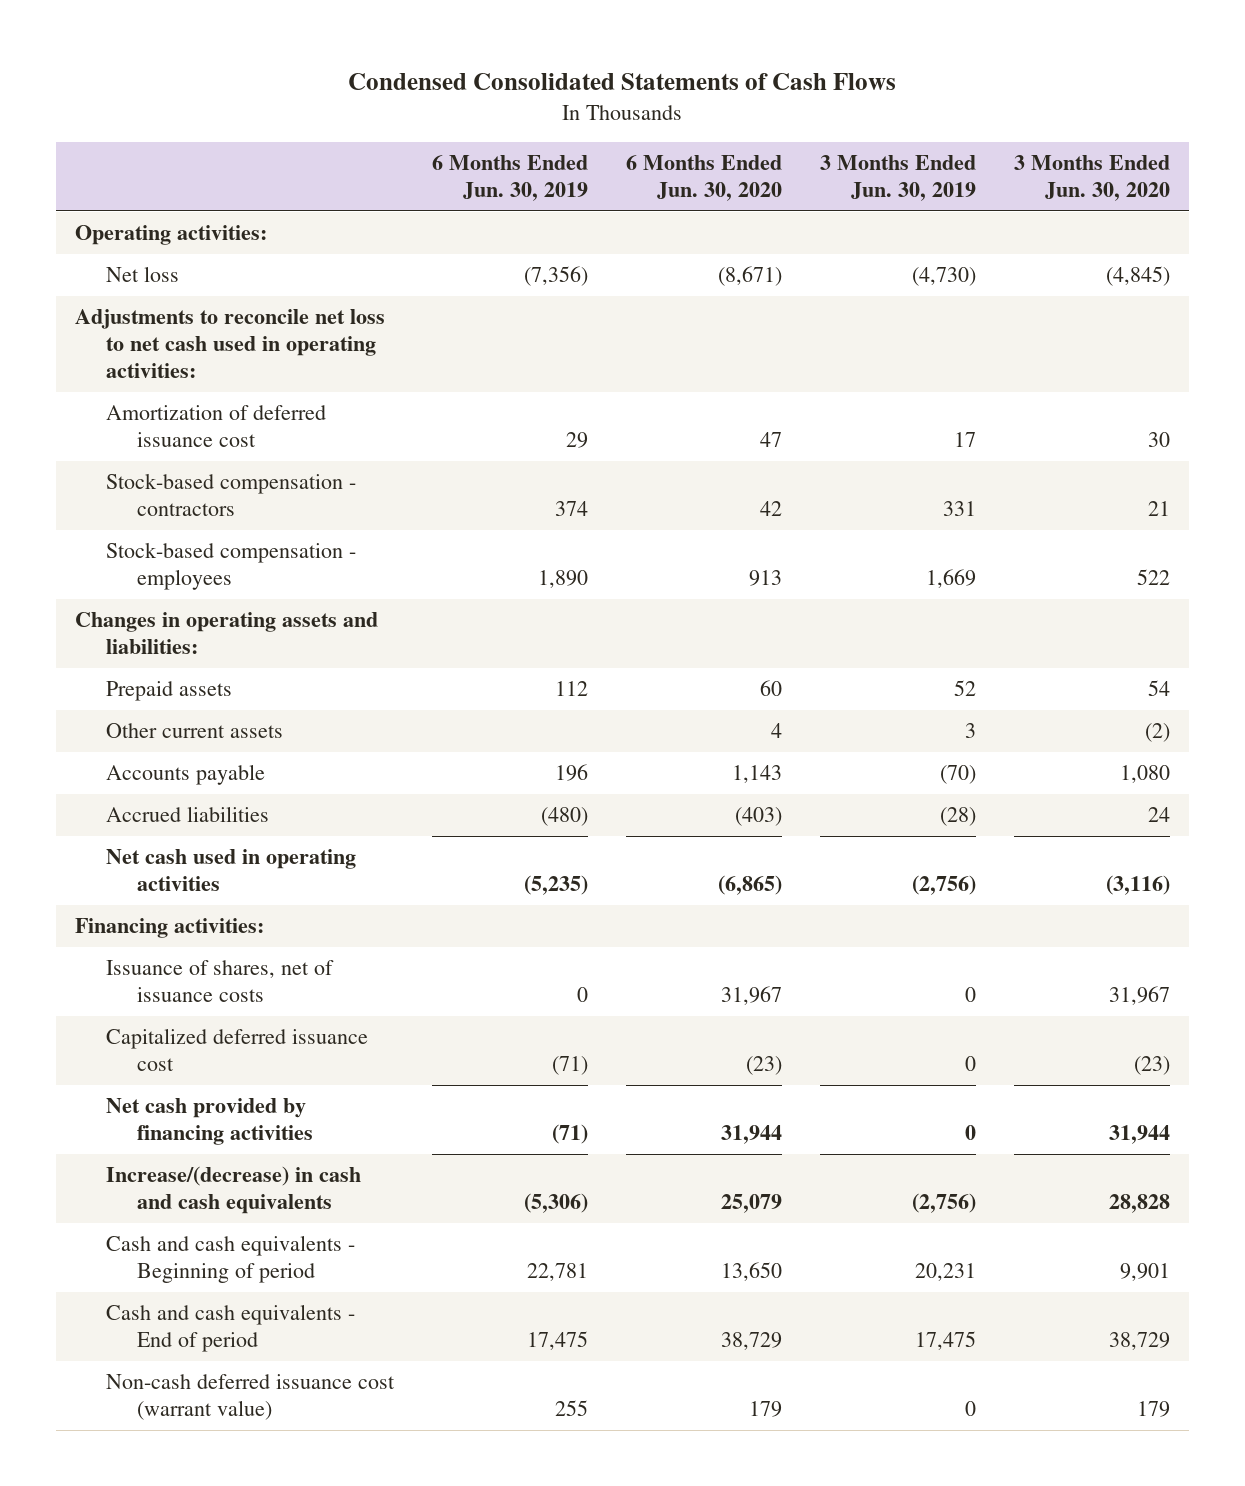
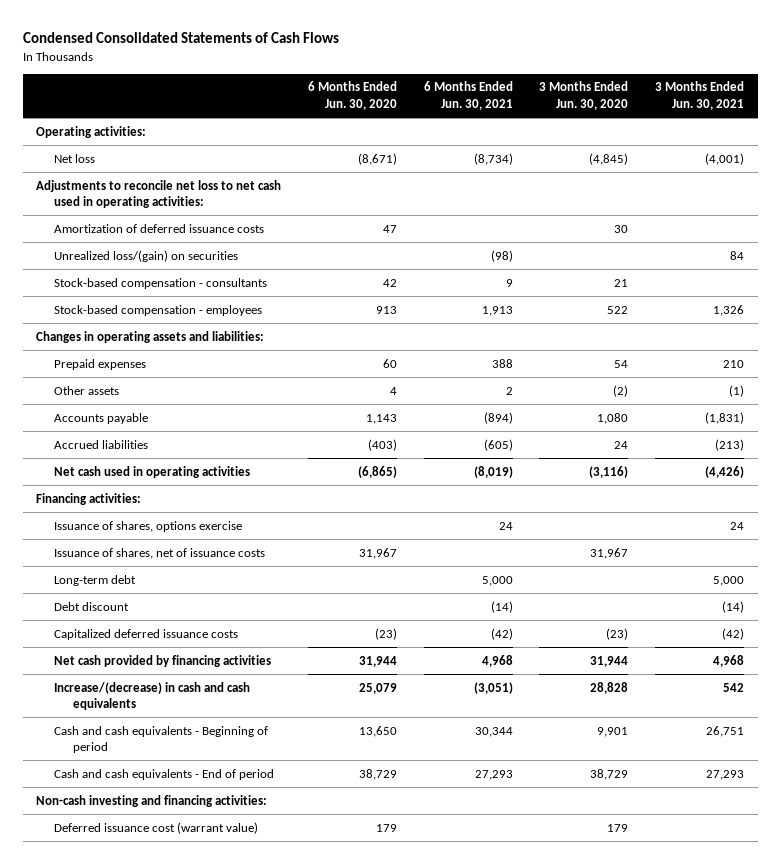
[431,155,588,201] 6 Months Ended Jun. 30, 2019 -> none
[819,155,976,201] 3 Months Ended Jun. 30, 2019 -> none
none -> [423,81,513,110] 6 Months Ended Jun. 30, 2021
none -> [655,81,745,110] 3 Months Ended Jun. 30, 2021
[105,405,326,448] Amortization of deferred issuance cost -> [54,223,265,233] Amortization of deferred issuance costs
none -> [54,249,239,262] Unrealized loss/(gain) on securities
[105,473,356,517] Stock-based compensation - contractors -> [54,277,268,289] Stock-based compensation - consultants
[105,681,232,702] Prepaid assets -> [54,358,147,370] Prepaid expenses
[105,723,283,739] Other current assets -> [54,385,120,395] Other assets
none -> [54,520,243,532] Issuance of shares, options exercise
none -> [54,574,137,586] Long-term debt
none -> [54,601,130,611] Debt discount
[105,1028,368,1072] Capitalized deferred issuance cost -> [54,628,239,640] Capitalized deferred issuance costs
none -> [36,794,268,807] Non-cash investing and financing activities:
[105,1374,395,1421] Non-cash deferred issuance cost (warrant value) -> [54,821,259,834] Deferred issuance cost (warrant value)

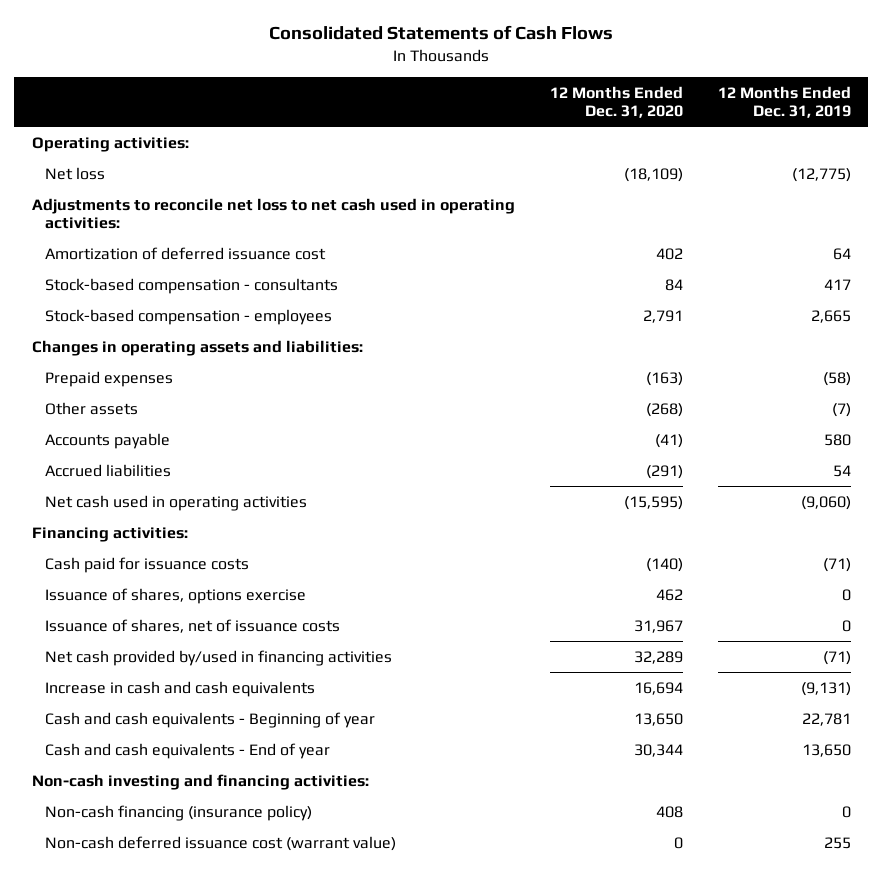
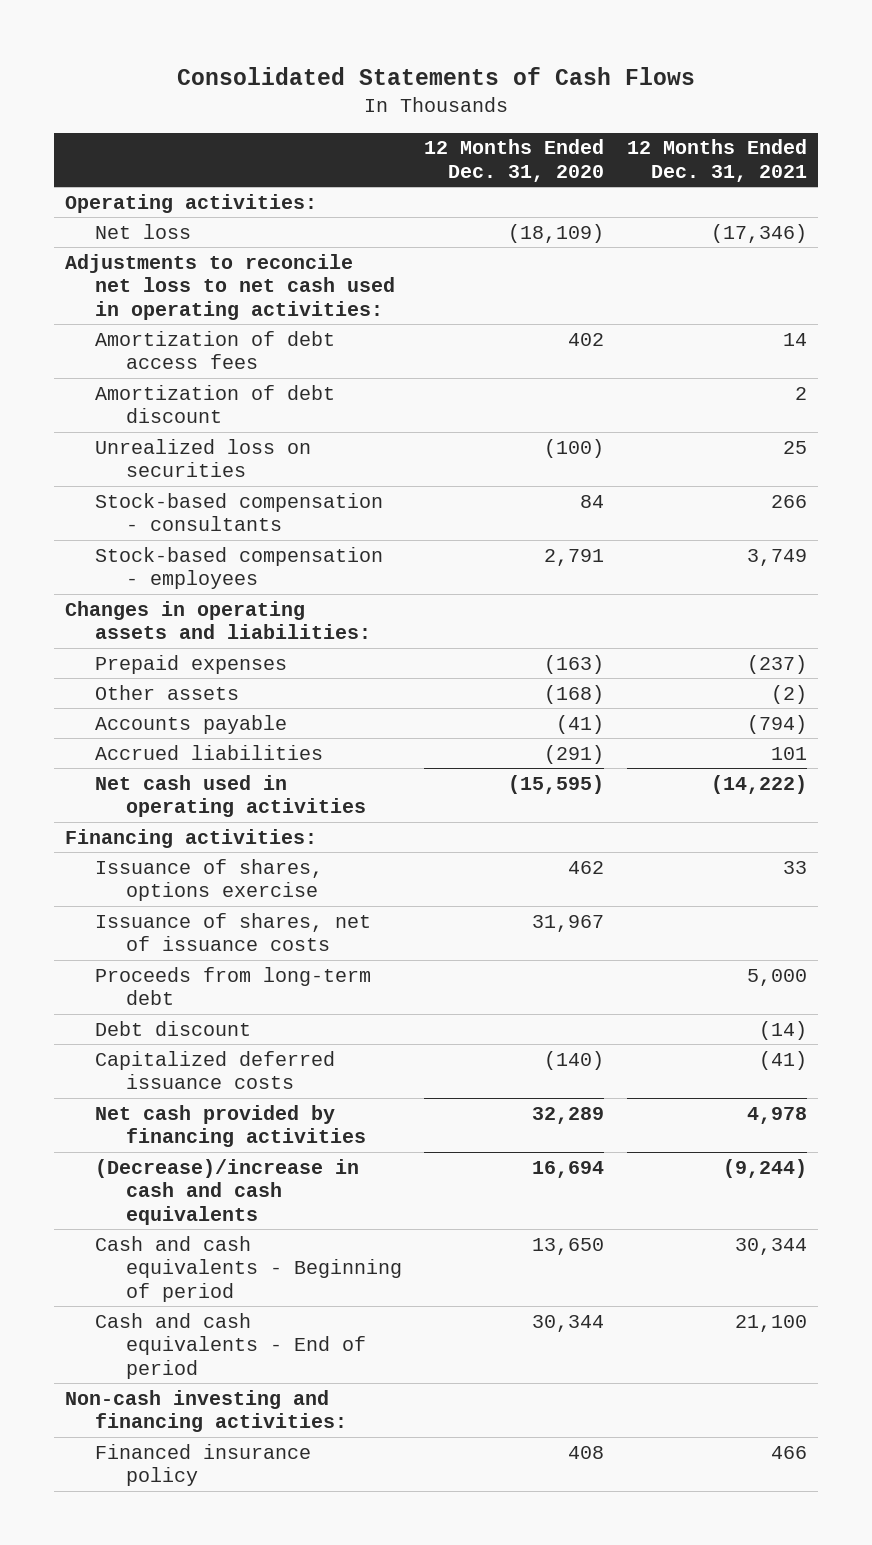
[717,85,851,119] 12 Months Ended Dec. 31, 2019 -> none
none -> [626,139,807,182] 12 Months Ended Dec. 31, 2021
[44,246,326,260] Amortization of deferred issuance cost -> [95,330,336,370] Amortization of debt access fees
none -> [95,384,336,424] Amortization of debt discount
none -> [95,438,312,478] Unrealized loss on securities
[645,402,683,417] (268) -> [544,684,605,704] (168)
[44,556,249,573] Cash paid for issuance costs -> none
none -> [95,966,372,1006] Proceeds from long-term debt
none -> [95,1020,252,1036] Debt discount
none -> [95,1050,336,1090] Capitalized deferred issuance costs
[44,649,392,666] Net cash provided by/used in financing activities -> [95,1104,366,1148] Net cash provided by financing activities
[44,680,315,697] Increase in cash and cash equivalents -> [95,1158,360,1225] (Decrease)/increase in cash and cash equivalents
[44,711,375,728] Cash and cash equivalents - Beginning of year -> [95,1235,402,1302] Cash and cash equivalents - Beginning of period
[44,742,330,759] Cash and cash equivalents - End of year -> [95,1312,366,1379] Cash and cash equivalents - End of period
[44,804,312,821] Non-cash financing (insurance policy) -> none
[44,835,396,851] Non-cash deferred issuance cost (warrant value) -> none
none -> [95,1443,312,1487] Financed insurance policy

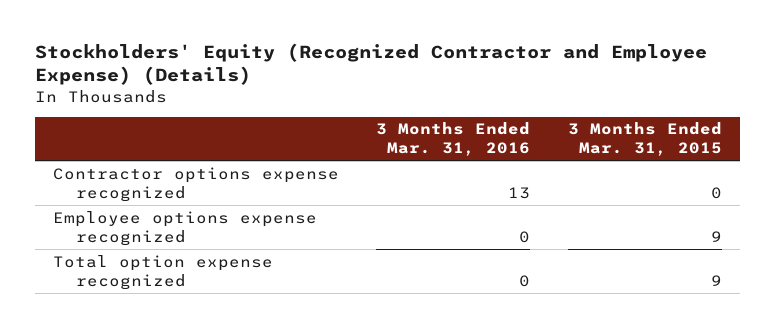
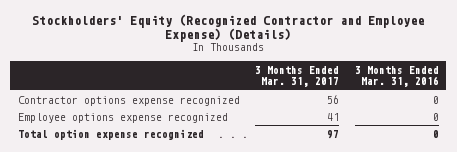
[567,122,722,157] 3 Months Ended Mar. 31, 2015 -> none
none -> [255,65,340,88] 3 Months Ended Mar. 31, 2017
[508,186,531,199] 13 -> [432,95,439,104] 0

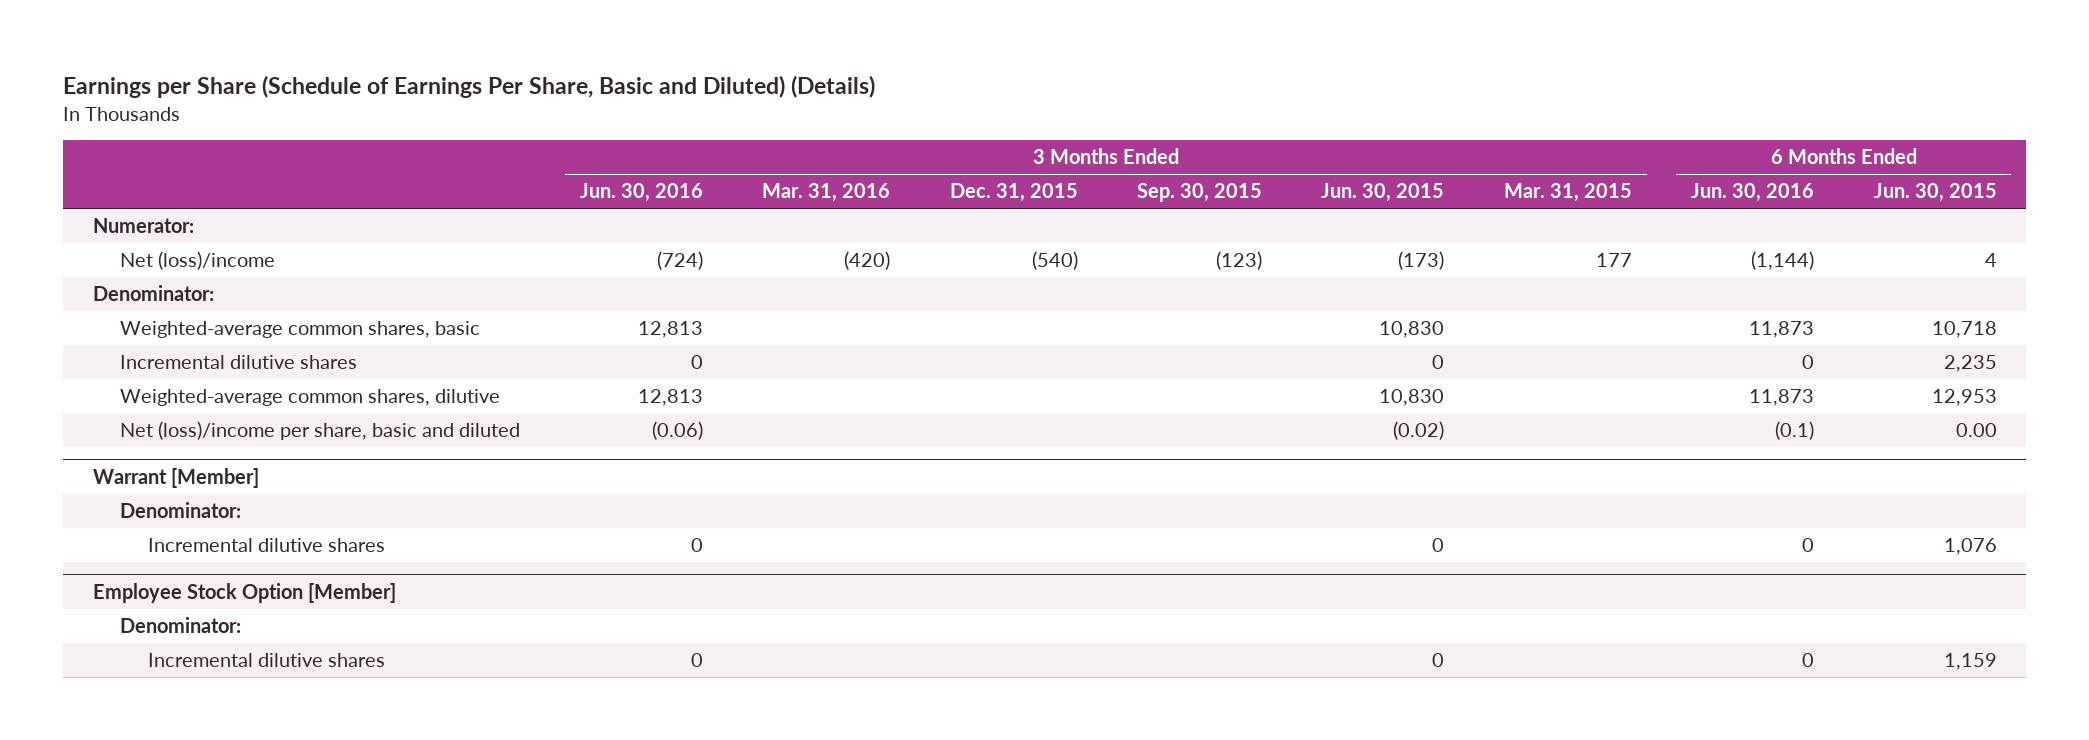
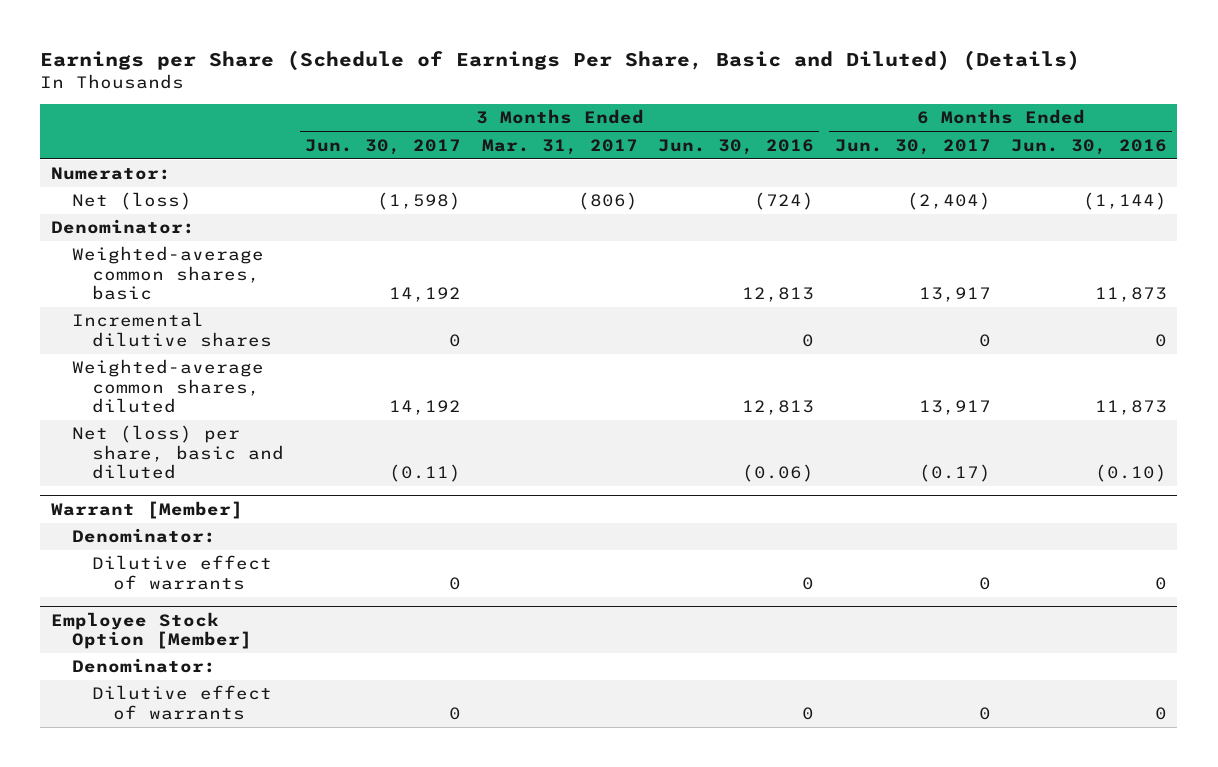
[762,183,891,203] Mar. 31, 2016 -> none
[949,183,1078,203] Dec. 31, 2015 -> none
[1136,183,1262,203] Sep. 30, 2015 -> none
[1321,183,1445,203] Jun. 30, 2015 -> none
[1503,183,1632,203] Mar. 31, 2015 -> none
[1873,183,1997,203] Jun. 30, 2015 -> none
none -> [305,138,462,155] Jun. 30, 2017
none -> [481,138,638,155] Mar. 31, 2017
none -> [834,138,991,155] Jun. 30, 2017
[120,251,276,271] Net (loss)/income -> [71,192,192,211] Net (loss)
[120,389,501,407] Weighted-average common shares, dilutive -> [71,359,264,413] Weighted-average common shares, diluted
[120,421,521,441] Net (loss)/income per share, basic and diluted -> [71,425,285,479] Net (loss) per share, basic and diluted
[1775,421,1815,441] (0.1) -> [1095,463,1168,482] (0.10)
[148,538,386,553] Incremental dilutive shares -> [92,555,273,590] Dilutive effect of warrants
[148,653,386,668] Incremental dilutive shares -> [92,685,273,720] Dilutive effect of warrants

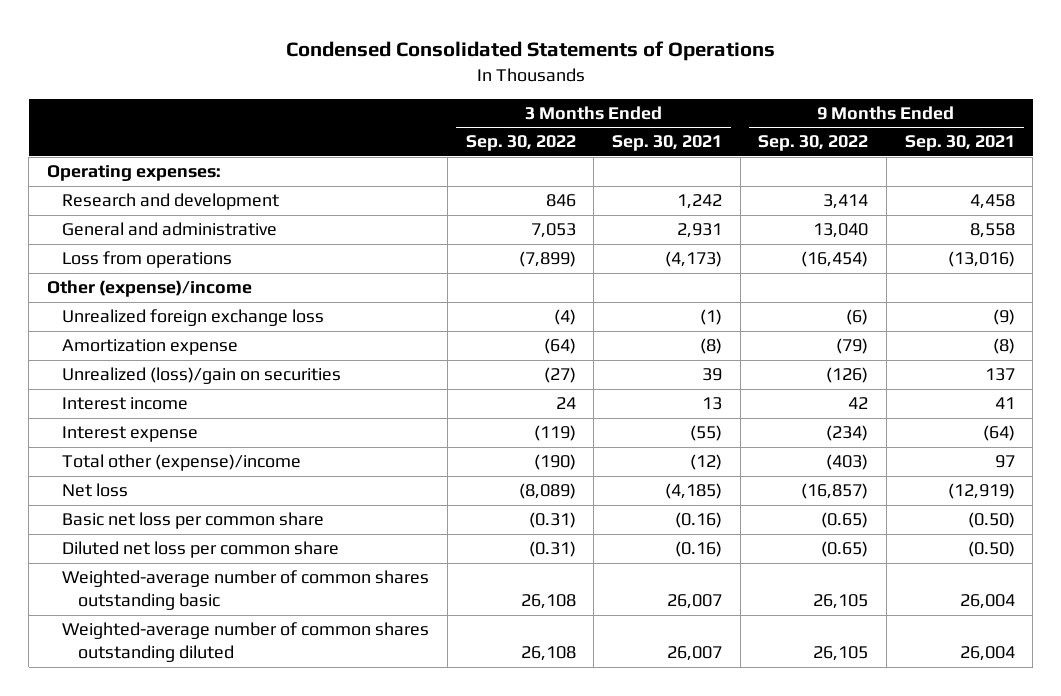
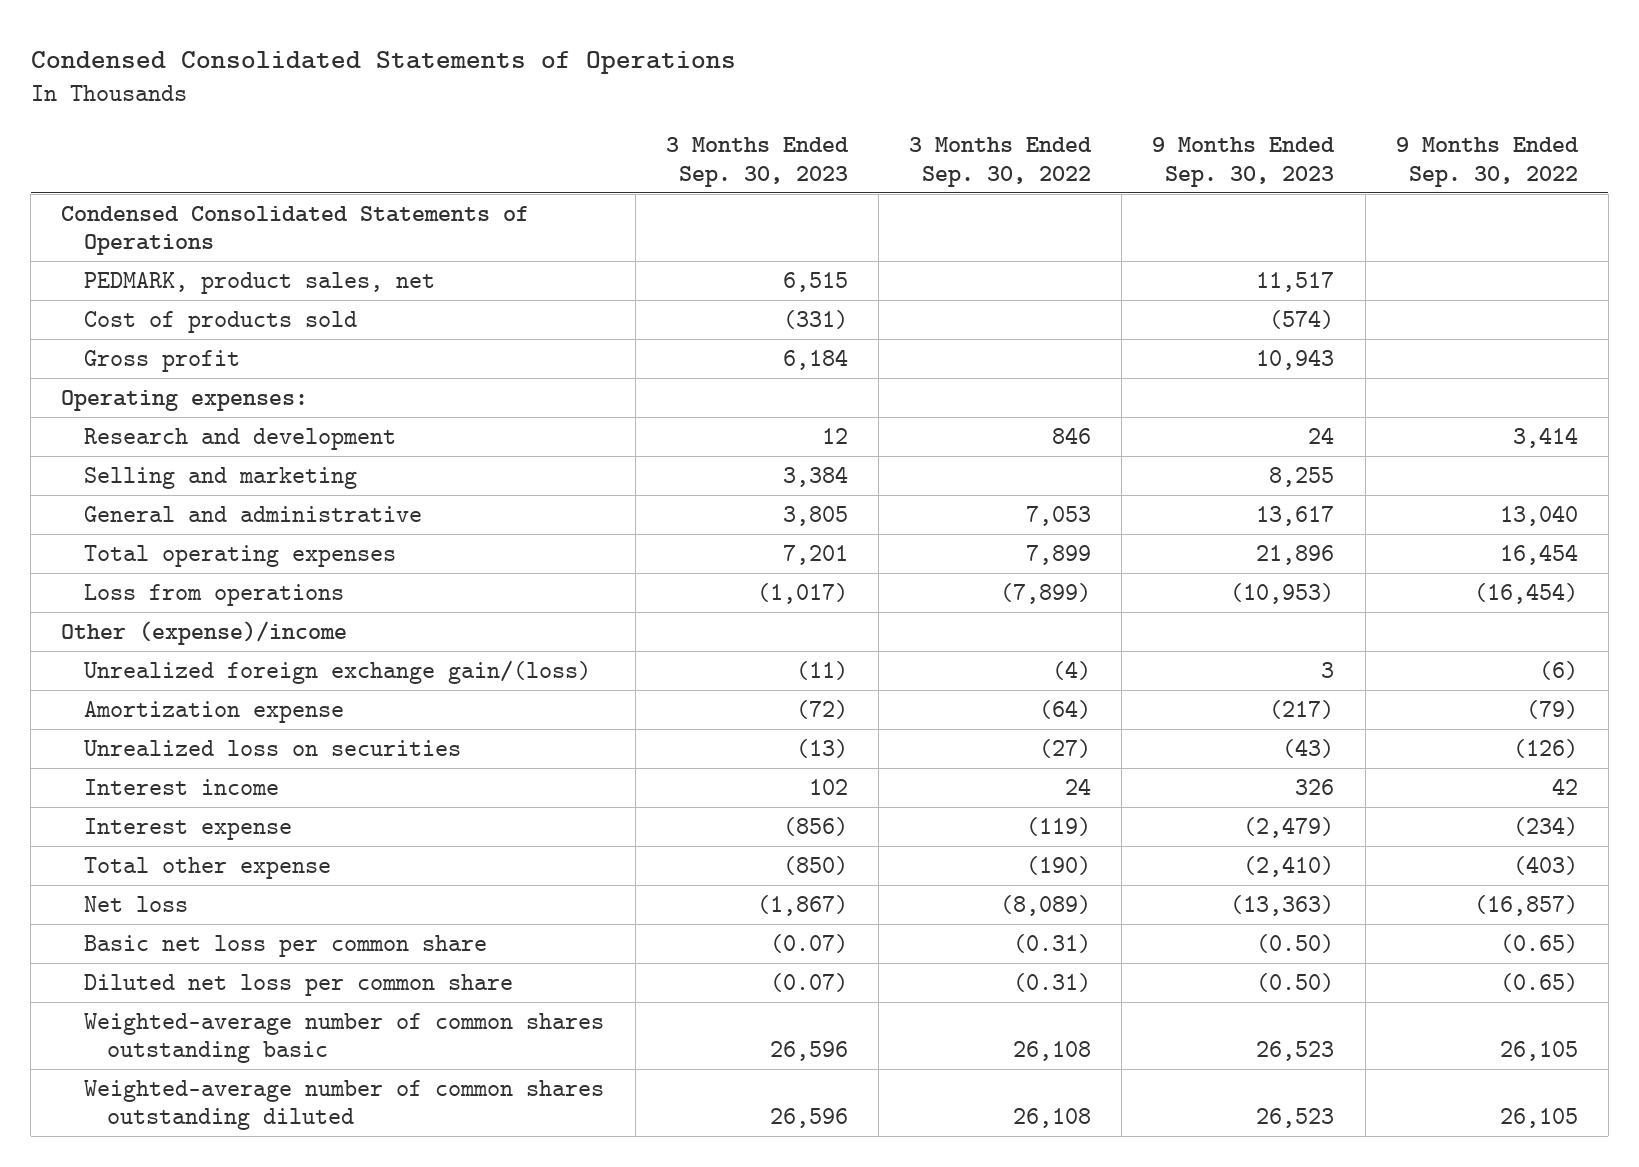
[611,135,722,152] Sep. 30, 2021 -> none
[904,135,1015,152] Sep. 30, 2021 -> none
none -> [665,137,849,187] 3 Months Ended Sep. 30, 2023
none -> [1152,137,1336,187] 9 Months Ended Sep. 30, 2023
none -> [61,205,530,256] Condensed Consolidated Statements of Operations
none -> [84,271,436,294] PEDMARK, product sales, net
none -> [84,310,358,333] Cost of products sold
none -> [84,349,241,372] Gross profit
none -> [84,466,358,489] Selling and marketing
none -> [84,544,397,567] Total operating expenses
[62,309,325,327] Unrealized foreign exchange loss -> [84,659,592,684] Unrealized foreign exchange gain/(loss)
[62,367,342,385] Unrealized (loss)/gain on securities -> [84,739,462,756] Unrealized loss on securities
[62,454,302,472] Total other (expense)/income -> [84,856,332,879] Total other expense

